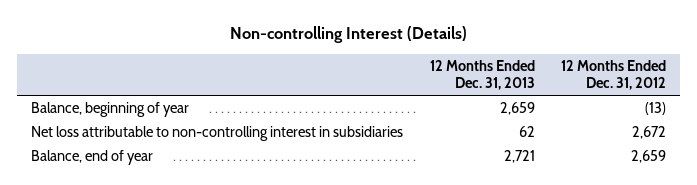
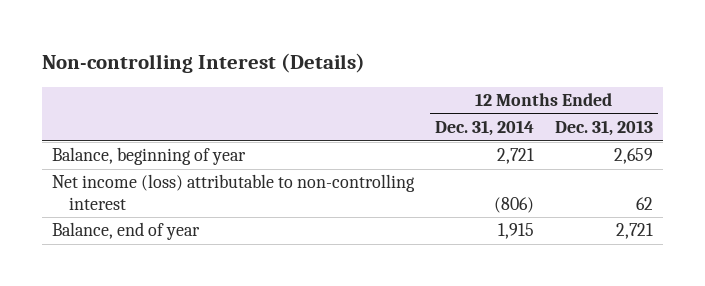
[561,59,667,91] 12 Months Ended Dec. 31, 2012 -> none
none -> [435,120,535,137] Dec. 31, 2014
[30,126,403,142] Net loss attributable to non-controlling interest in subsidiaries -> [52,174,416,211] Net income (loss) attributable to non-controlling interest

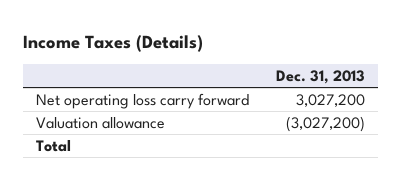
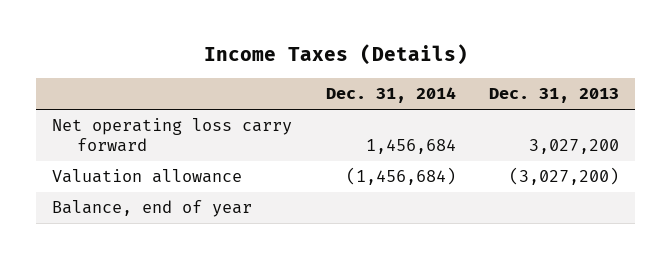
none -> [325,87,456,104] Dec. 31, 2014
[36,139,72,152] Total -> [52,200,253,218] Balance, end of year

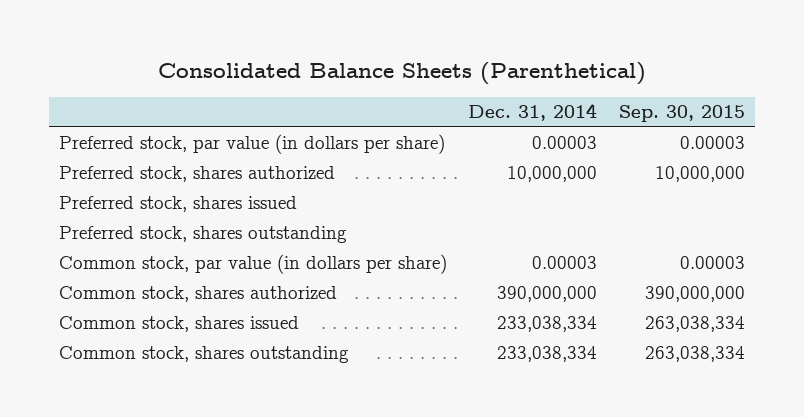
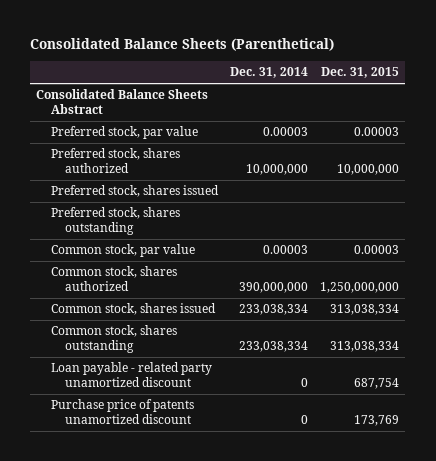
[618,105,745,123] Sep. 30, 2015 -> none
none -> [321,67,400,79] Dec. 31, 2015
none -> [36,89,209,115] Consolidated Balance Sheets Abstract
[59,134,446,155] Preferred stock, par value (in dollars per share) -> [50,126,198,140] Preferred stock, par value
[59,254,448,275] Common stock, par value (in dollars per share) -> [50,244,195,258] Common stock, par value
none -> [50,362,212,388] Loan payable - related party unamortized discount
none -> [50,399,194,425] Purchase price of patents unamortized discount

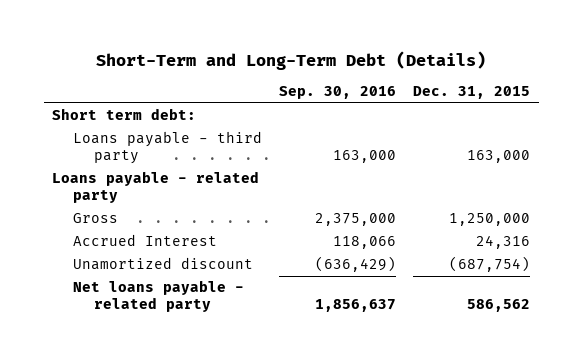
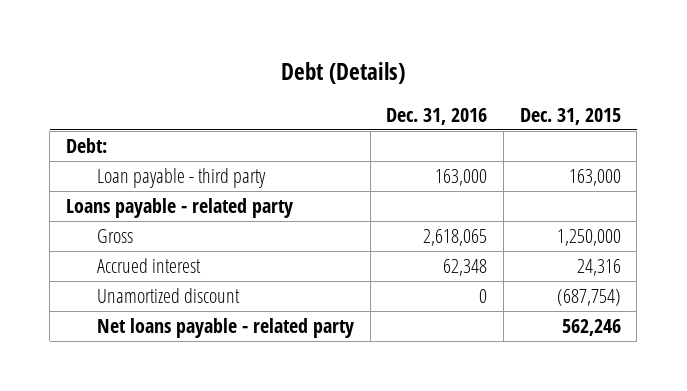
[96,50,487,70] Short-Term and Long-Term Debt (Details) -> [281,62,406,85] Debt (Details)
[279,86,397,100] Sep. 30, 2016 -> none
none -> [386,108,488,126] Dec. 31, 2016
[52,108,197,121] Short term debt: -> none
none -> [65,137,107,153] Debt:
[73,131,263,165] Loans payable - third party -> [96,167,266,188] Loan payable - third party
[73,234,218,247] Accrued Interest -> [96,257,201,273] Accrued interest
[467,299,531,313] 586,562 -> [561,318,621,336] 562,246

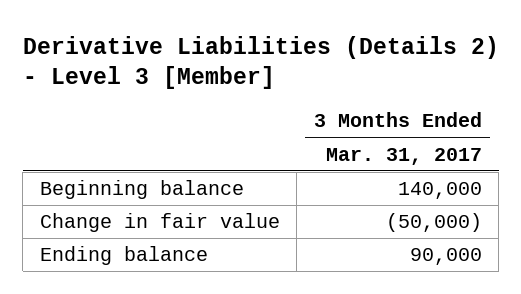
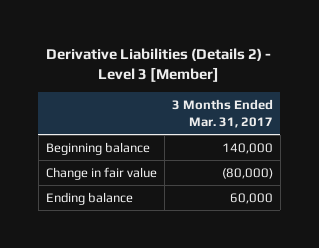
[385,213,482,233] (50,000) -> [221,167,273,179] (80,000)
[409,248,482,266] 90,000 -> [229,192,273,204] 60,000

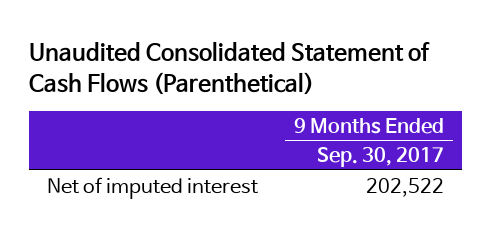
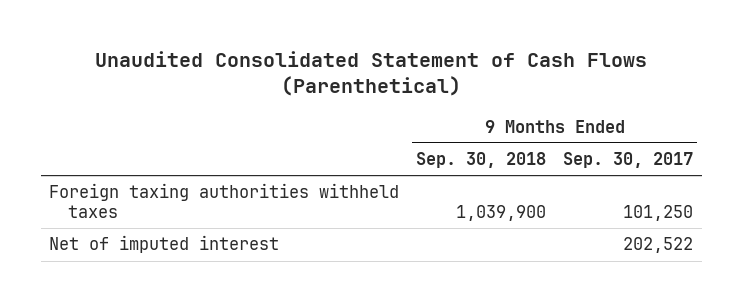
none -> [416,152,547,169] Sep. 30, 2018
none -> [49,183,400,219] Foreign taxing authorities withheld taxes

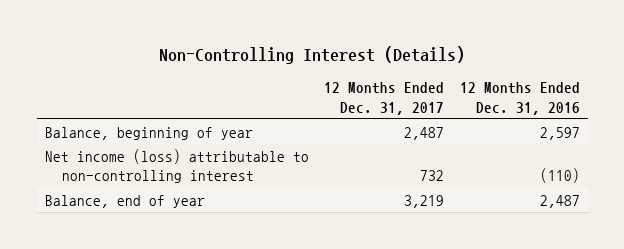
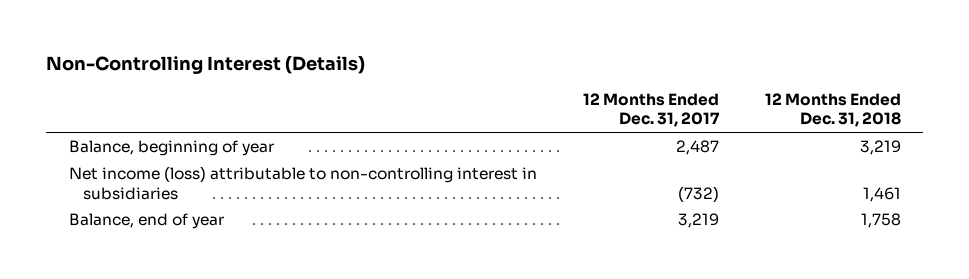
[459,82,580,115] 12 Months Ended Dec. 31, 2016 -> none
none -> [764,92,901,128] 12 Months Ended Dec. 31, 2018
[44,148,309,184] Net income (loss) attributable to non-controlling interest -> [68,166,537,200] Net income (loss) attributable to non-controlling interest in subsidiaries
[420,170,445,182] 732 -> [677,185,719,202] (732)

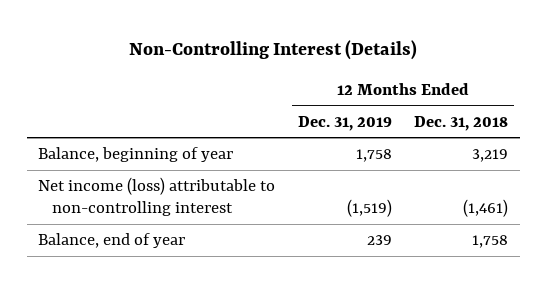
[582,92,720,128] 12 Months Ended Dec. 31, 2017 -> none
none -> [297,115,392,131] Dec. 31, 2019
[68,166,537,200] Net income (loss) attributable to non-controlling interest in subsidiaries -> [38,177,276,216] Net income (loss) attributable to non-controlling interest
[862,186,901,202] 1,461 -> [463,198,509,217] (1,461)

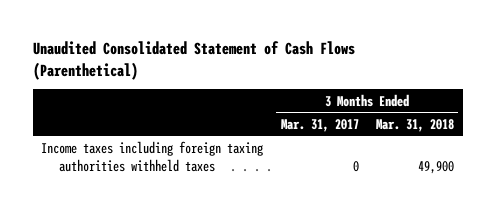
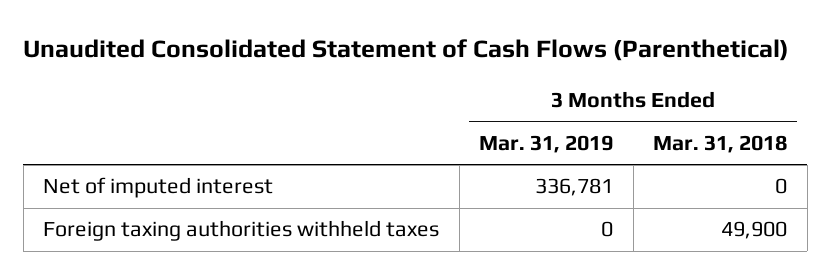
[280,119,359,133] Mar. 31, 2017 -> none
none -> [479,134,614,153] Mar. 31, 2019
none -> [43,177,274,199] Net of imputed interest
[41,141,264,172] Income taxes including foreign taxing authorities withheld taxes -> [43,220,440,242] Foreign taxing authorities withheld taxes

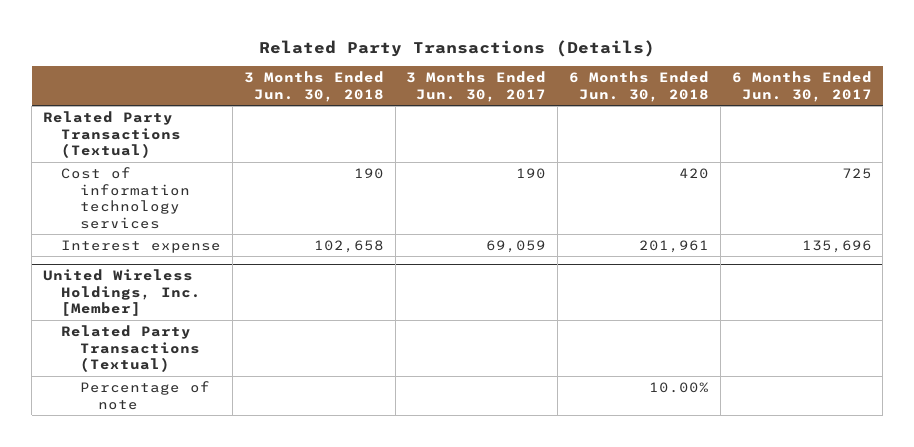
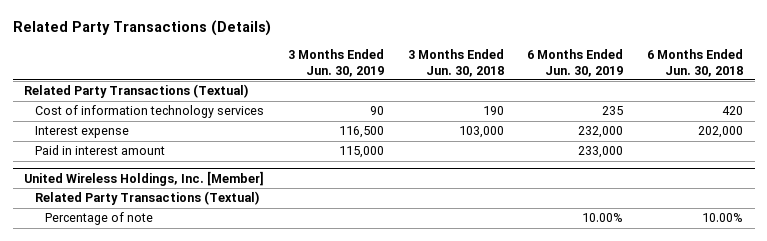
[406,71,547,102] 3 Months Ended Jun. 30, 2017 -> none
[731,71,872,102] 6 Months Ended Jun. 30, 2017 -> none
none -> [288,48,385,77] 3 Months Ended Jun. 30, 2019
none -> [527,48,624,77] 6 Months Ended Jun. 30, 2019
[313,239,384,253] 102,658 -> [458,126,504,139] 103,000
[639,239,710,253] 201,961 -> [697,126,743,139] 202,000
none -> [34,145,165,156] Paid in interest amount

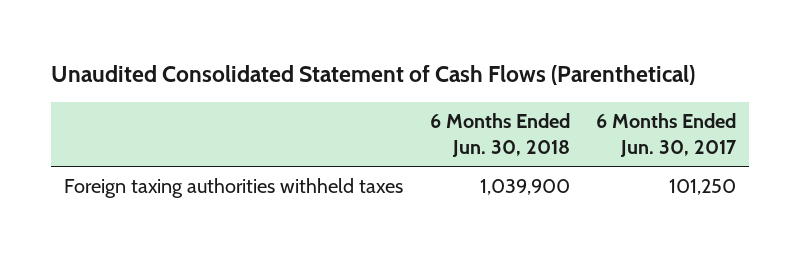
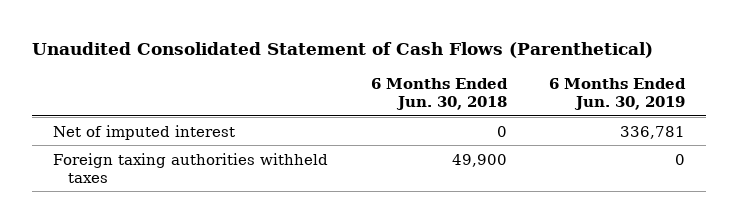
[595,113,737,157] 6 Months Ended Jun. 30, 2017 -> none
none -> [548,78,686,111] 6 Months Ended Jun. 30, 2019
none -> [53,124,236,140] Net of imputed interest
[479,179,570,196] 1,039,900 -> [451,153,507,167] 49,900

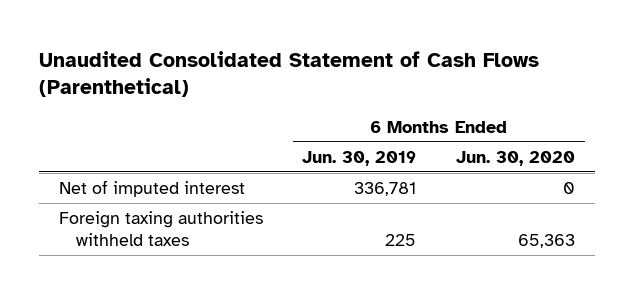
[370,78,508,111] 6 Months Ended Jun. 30, 2018 -> none
none -> [455,150,575,166] Jun. 30, 2020
[674,153,685,165] 0 -> [385,233,417,246] 225

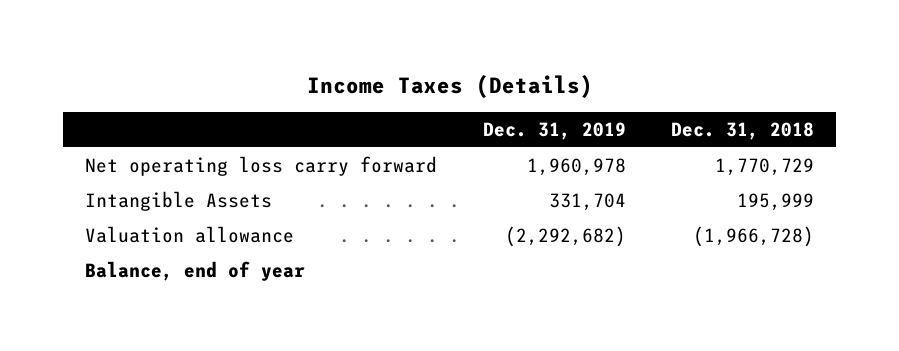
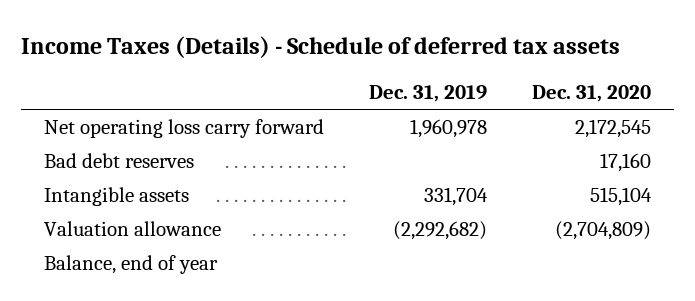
[306,74,593,98] Income Taxes (Details) -> [21,35,621,58] Income Taxes (Details) - Schedule of deferred tax assets
[670,121,814,140] Dec. 31, 2018 -> none
none -> [532,85,652,103] Dec. 31, 2020
none -> [43,153,194,169] Bad debt reserves
[85,191,273,212] Intangible Assets -> [43,187,189,207] Intangible assets

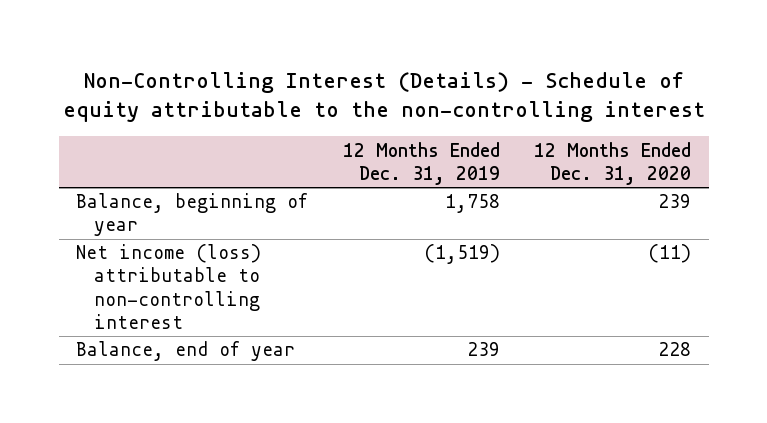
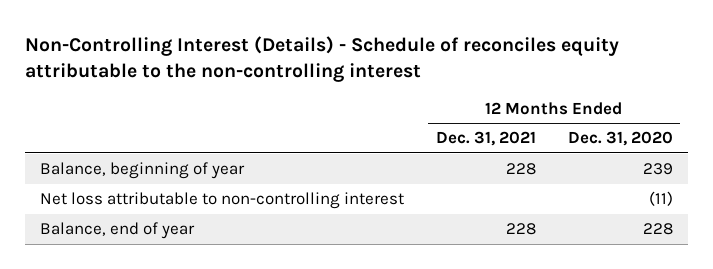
[62,72,705,123] Non-Controlling Interest (Details) - Schedule of equity attributable to the non-controlling interest -> [24,35,619,82] Non-Controlling Interest (Details) - Schedule of reconciles equity attributable to the non-controlling interest
[342,141,500,185] 12 Months Ended Dec. 31, 2019 -> none
none -> [435,131,536,147] Dec. 31, 2021
[76,244,262,329] Net income (loss) attributable to non-controlling interest -> [40,192,405,210] Net loss attributable to non-controlling interest

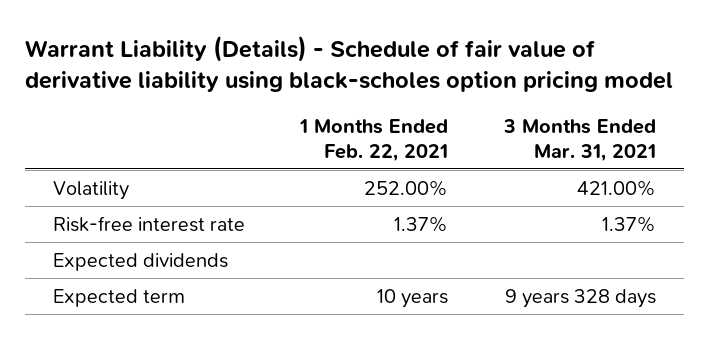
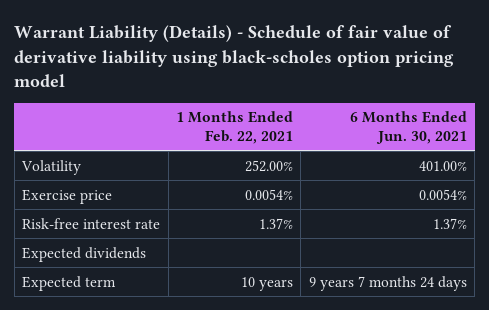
[503,119,657,162] 3 Months Ended Mar. 31, 2021 -> none
none -> [349,111,467,144] 6 Months Ended Jun. 30, 2021
none -> [22,188,113,204] Exercise price

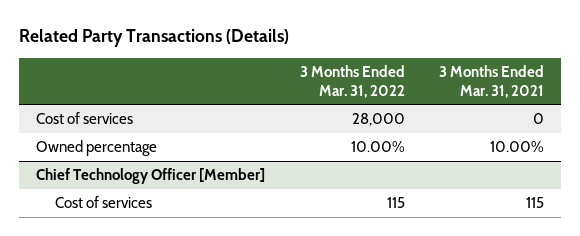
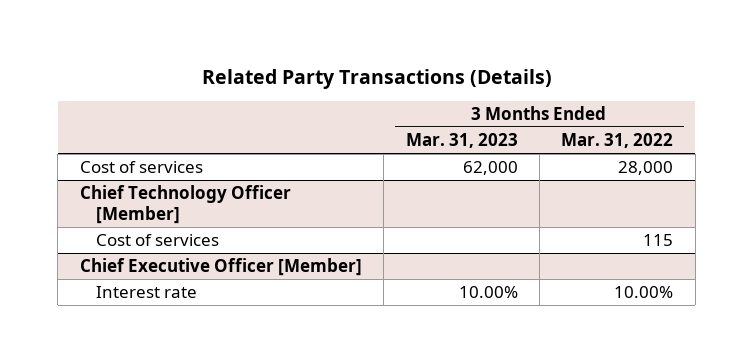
[439,64,545,98] 3 Months Ended Mar. 31, 2021 -> none
none -> [405,133,518,149] Mar. 31, 2023
[36,140,158,157] Owned percentage -> none
none -> [79,258,362,277] Chief Executive Officer [Member]
none -> [95,286,197,299] Interest rate

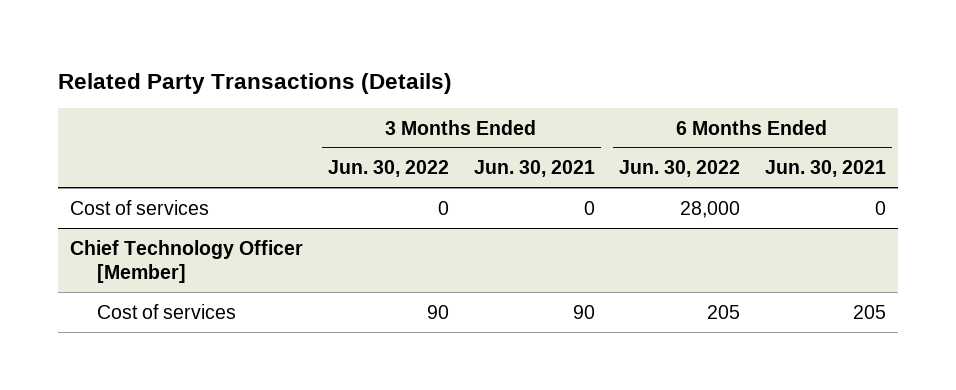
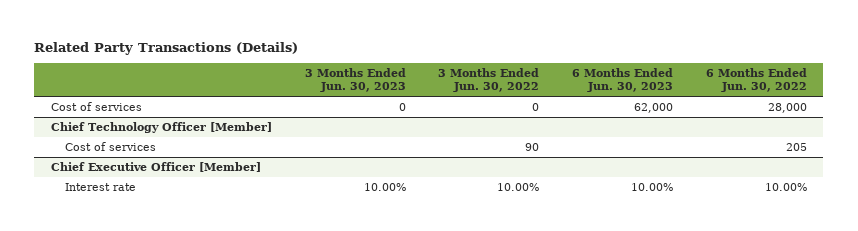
[473,160,595,178] Jun. 30, 2021 -> none
[764,160,886,178] Jun. 30, 2021 -> none
none -> [304,67,406,92] 3 Months Ended Jun. 30, 2023
none -> [572,67,674,92] 6 Months Ended Jun. 30, 2023
none -> [50,162,261,173] Chief Executive Officer [Member]
none -> [64,183,136,192] Interest rate

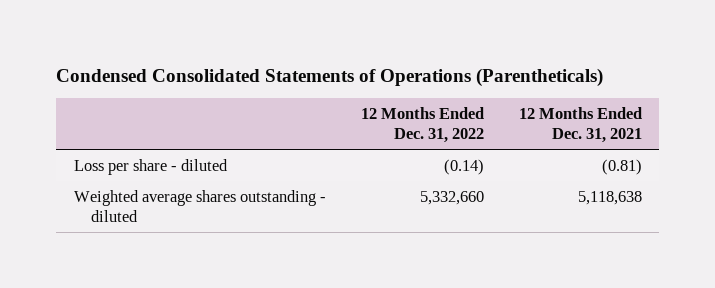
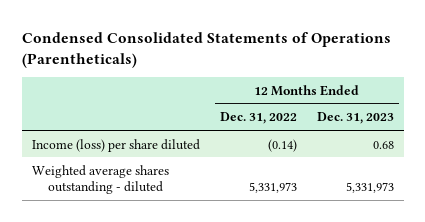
[518,106,642,144] 12 Months Ended Dec. 31, 2021 -> none
none -> [316,112,394,125] Dec. 31, 2023
[73,158,228,175] Loss per share - diluted -> [31,138,200,152] Income (loss) per share diluted
[419,190,484,205] 5,332,660 -> [248,181,297,193] 5,331,973

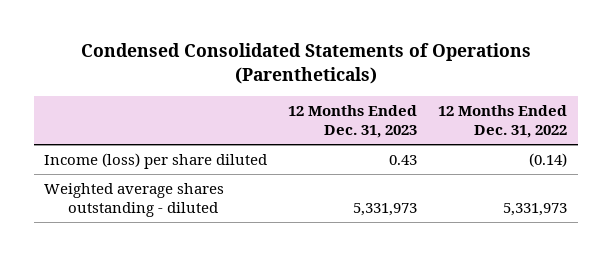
[372,140,394,149] 0.68 -> [389,154,418,165] 0.43

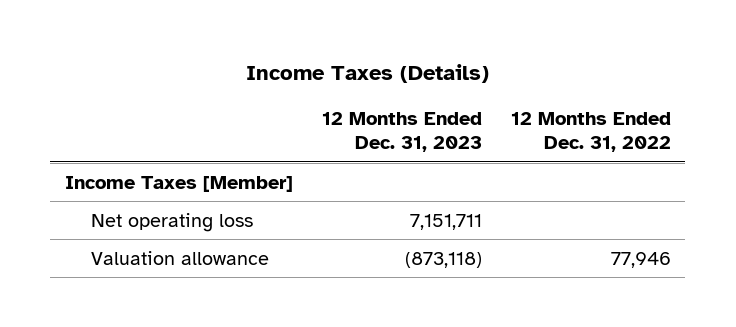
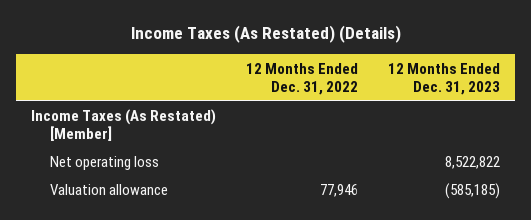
[245,64,489,84] Income Taxes (Details) -> [130,25,401,44] Income Taxes (As Restated) (Details)
[64,175,293,192] Income Taxes [Member] -> [31,109,217,142] Income Taxes (As Restated) [Member]
[409,213,482,230] 7,151,711 -> [444,156,500,170] 8,522,822
[404,251,482,268] (873,118) -> [444,183,500,200] (585,185)

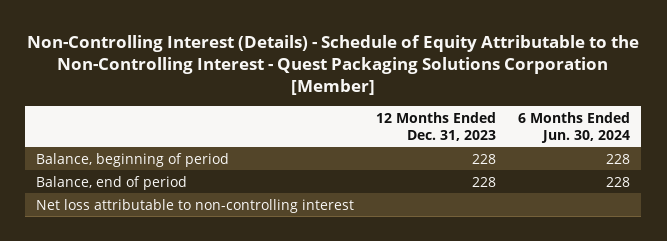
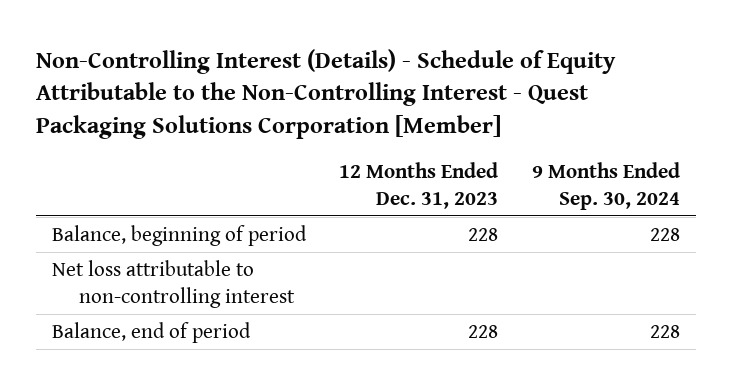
[518,111,631,143] 6 Months Ended Jun. 30, 2024 -> none
none -> [531,161,680,210] 9 Months Ended Sep. 30, 2024
[36,175,188,190] Balance, end of period -> [52,322,252,344] Balance, end of period

